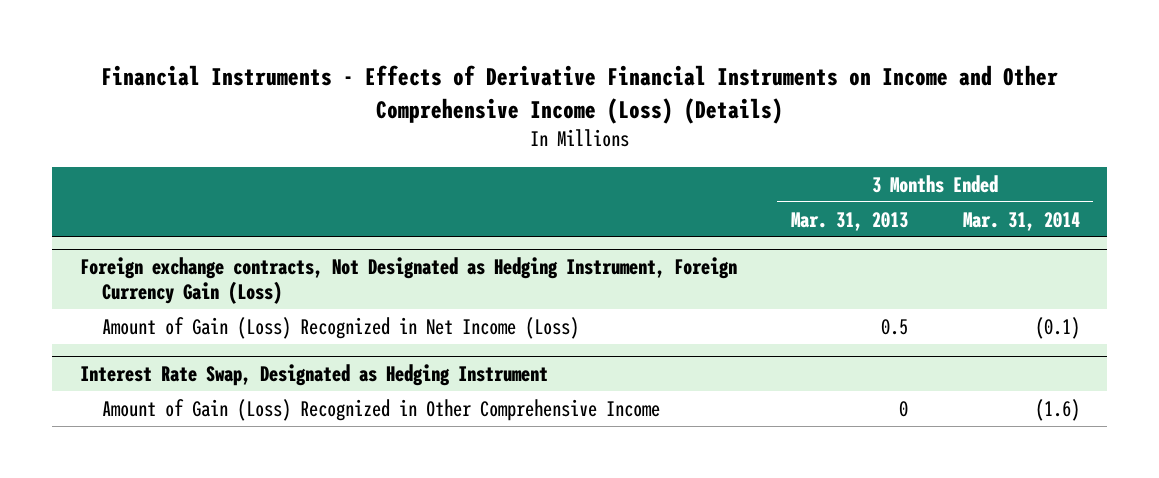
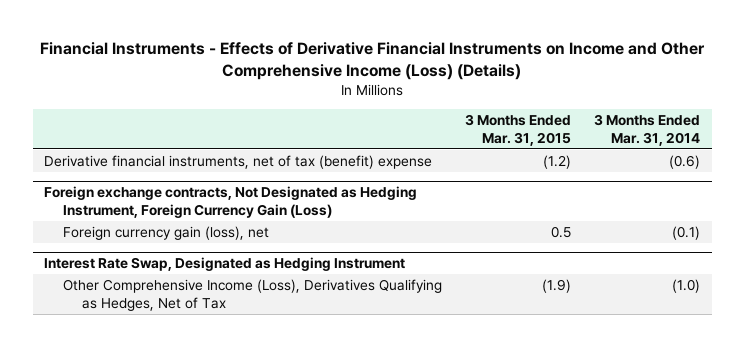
[791,211,909,231] Mar. 31, 2013 -> none
none -> [465,113,572,146] 3 Months Ended Mar. 31, 2015
none -> [44,154,433,169] Derivative financial instruments, net of tax (benefit) expense
[102,316,580,339] Amount of Gain (Loss) Recognized in Net Income (Loss) -> [63,225,270,240] Foreign currency gain (loss), net
[102,398,661,421] Amount of Gain (Loss) Recognized in Other Comprehensive Income -> [63,278,443,311] Other Comprehensive Income (Loss), Derivatives Qualifying as Hedges, Net of Tax
[1034,398,1080,421] (1.6) -> [672,278,701,293] (1.0)

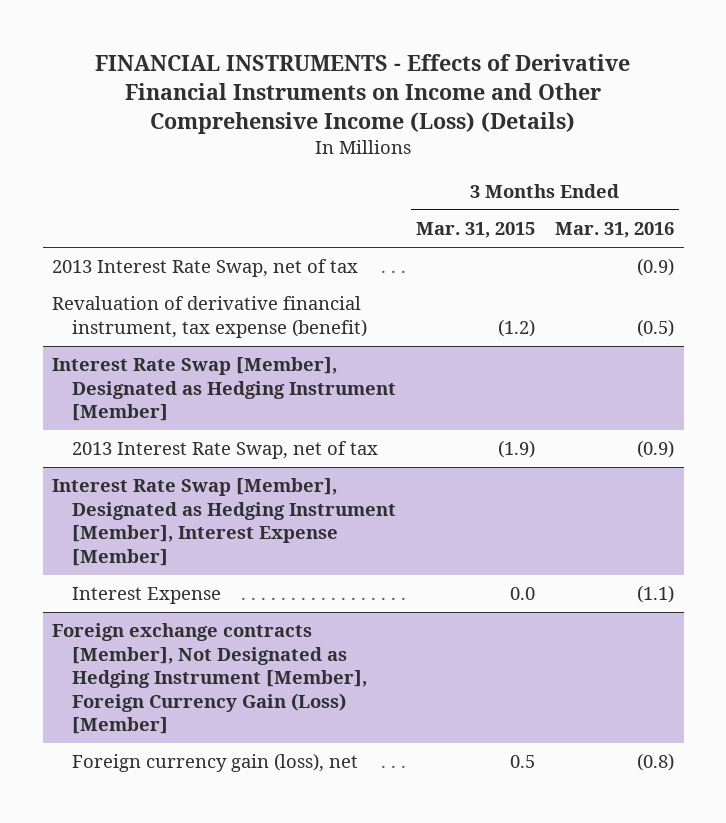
[40,42,706,80] Financial Instruments - Effects of Derivative Financial Instruments on Income and Other Comprehensive Income (Loss) (Details) -> [95,54,631,134] FINANCIAL INSTRUMENTS - Effects of Derivative Financial Instruments on Income and Other Comprehensive Income (Loss) (Details)
[594,113,701,146] 3 Months Ended Mar. 31, 2014 -> none
none -> [554,222,674,239] Mar. 31, 2016
none -> [52,259,359,278] 2013 Interest Rate Swap, net of tax
[44,154,433,169] Derivative financial instruments, net of tax (benefit) expense -> [52,296,367,338] Revaluation of derivative financial instrument, tax expense (benefit)
none -> [52,357,396,422] Interest Rate Swap [Member], Designated as Hedging Instrument [Member]
none -> [71,441,378,460] 2013 Interest Rate Swap, net of tax
none -> [52,478,396,566] Interest Rate Swap [Member], Designated as Hedging Instrument [Member], Interest Expense [Member]
none -> [71,587,221,605] Interest Expense
[44,185,418,219] Foreign exchange contracts, Not Designated as Hedging Instrument, Foreign Currency Gain (Loss) -> [52,623,367,735] Foreign exchange contracts [Member], Not Designated as Hedging Instrument [Member], Foreign Currency Gain (Loss) [Member]
[44,256,406,271] Interest Rate Swap, Designated as Hedging Instrument -> none
[63,278,443,311] Other Comprehensive Income (Loss), Derivatives Qualifying as Hedges, Net of Tax -> none

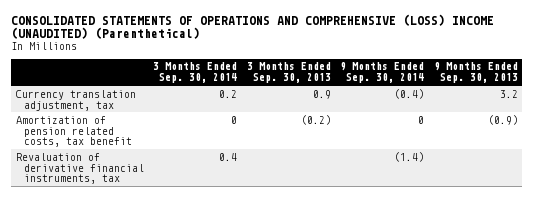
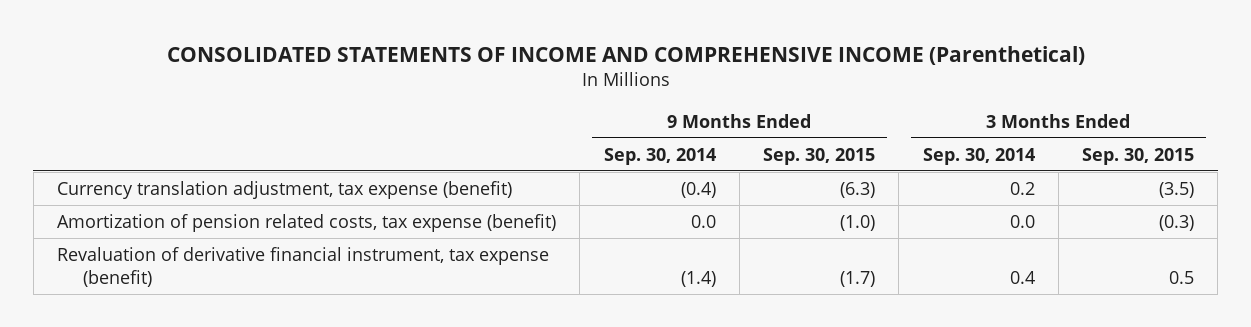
[11,13,495,40] CONSOLIDATED STATEMENTS OF OPERATIONS AND COMPREHENSIVE (LOSS) INCOME (UNAUDITED) (Parenthetical) -> [166,45,1085,65] CONSOLIDATED STATEMENTS OF INCOME AND COMPREHENSIVE INCOME (Parenthetical)
[246,62,331,84] 3 Months Ended Sep. 30, 2013 -> none
[433,62,518,84] 9 Months Ended Sep. 30, 2013 -> none
none -> [763,147,876,165] Sep. 30, 2015
none -> [1081,147,1194,165] Sep. 30, 2015
[15,89,136,111] Currency translation adjustment, tax -> [57,181,513,200] Currency translation adjustment, tax expense (benefit)
[15,115,132,148] Amortization of pension related costs, tax benefit -> [57,214,557,233] Amortization of pension related costs, tax expense (benefit)
[231,115,238,124] 0 -> [1009,215,1035,229] 0.0
[418,115,425,124] 0 -> [690,215,716,229] 0.0
[15,152,144,185] Revaluation of derivative financial instruments, tax -> [57,247,550,287] Revaluation of derivative financial instrument, tax expense (benefit)

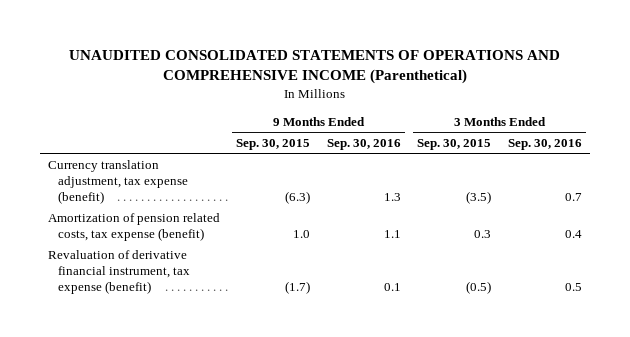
[166,45,1085,65] CONSOLIDATED STATEMENTS OF INCOME AND COMPREHENSIVE INCOME (Parenthetical) -> [68,49,560,85] UNAUDITED CONSOLIDATED STATEMENTS OF OPERATIONS AND COMPREHENSIVE INCOME (Parenthetical)
[603,147,716,165] Sep. 30, 2014 -> none
[922,147,1035,165] Sep. 30, 2014 -> none
none -> [326,138,401,150] Sep. 30, 2016
none -> [507,138,582,150] Sep. 30, 2016
[840,215,876,232] (1.0) -> [293,229,311,238] 1.0
[1158,215,1194,232] (0.3) -> [474,229,492,238] 0.3
[1168,270,1194,284] 0.5 -> [466,280,492,294] (0.5)

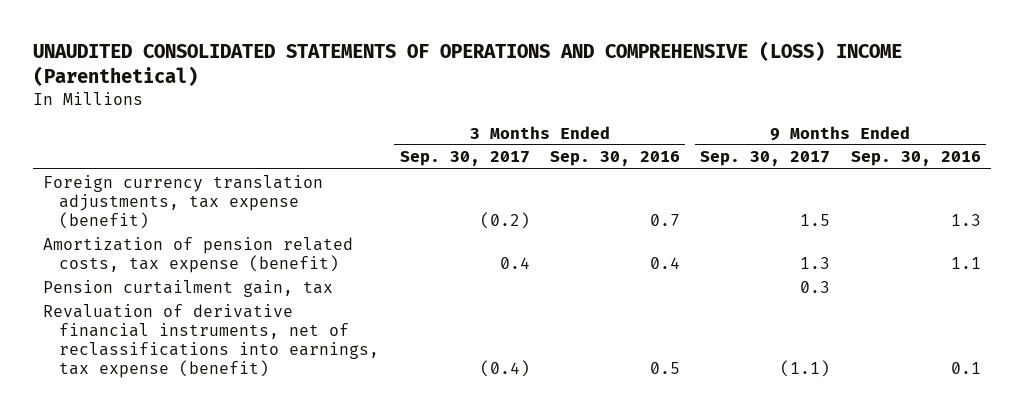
[68,49,560,85] UNAUDITED CONSOLIDATED STATEMENTS OF OPERATIONS AND COMPREHENSIVE INCOME (Parenthetical) -> [33,41,903,87] UNAUDITED CONSOLIDATED STATEMENTS OF OPERATIONS AND COMPREHENSIVE (LOSS) INCOME (Parenthetical)
[236,138,311,150] Sep. 30, 2015 -> none
[417,138,492,150] Sep. 30, 2015 -> none
none -> [399,151,530,167] Sep. 30, 2017
none -> [700,151,831,167] Sep. 30, 2017
[47,159,188,204] Currency translation adjustment, tax expense (benefit) -> [43,174,324,230] Foreign currency translation adjustments, tax expense (benefit)
none -> [43,279,334,297] Pension curtailment gain, tax
[47,249,190,294] Revaluation of derivative financial instrument, tax expense (benefit) -> [43,303,380,379] Revaluation of derivative financial instruments, net of reclassifications into earnings, tax expense (benefit)

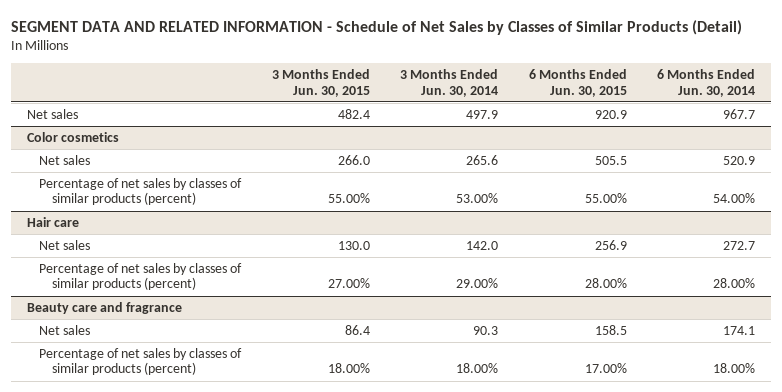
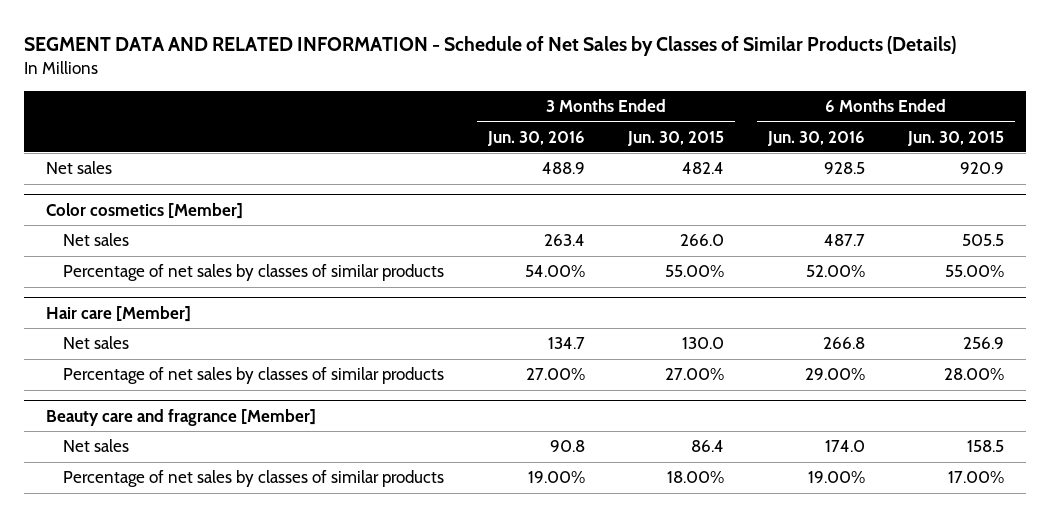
[11,20,743,36] SEGMENT DATA AND RELATED INFORMATION - Schedule of Net Sales by Classes of Similar Products (Detail) -> [23,35,956,56] SEGMENT DATA AND RELATED INFORMATION - Schedule of Net Sales by Classes of Similar Products (Details)
[400,69,499,97] 3 Months Ended Jun. 30, 2014 -> none
[657,69,756,97] 6 Months Ended Jun. 30, 2014 -> none
none -> [486,130,585,146] Jun. 30, 2016
none -> [766,130,865,146] Jun. 30, 2016
[26,131,119,142] Color cosmetics -> [45,202,243,219] Color cosmetics [Member]
[39,177,243,206] Percentage of net sales by classes of similar products (percent) -> [63,264,445,282] Percentage of net sales by classes of similar products
[26,216,79,227] Hair care -> [45,305,191,322] Hair care [Member]
[39,262,243,291] Percentage of net sales by classes of similar products (percent) -> [63,367,445,385] Percentage of net sales by classes of similar products
[26,301,182,314] Beauty care and fragrance -> [45,408,316,426] Beauty care and fragrance [Member]
[39,347,243,376] Percentage of net sales by classes of similar products (percent) -> [63,470,445,488] Percentage of net sales by classes of similar products

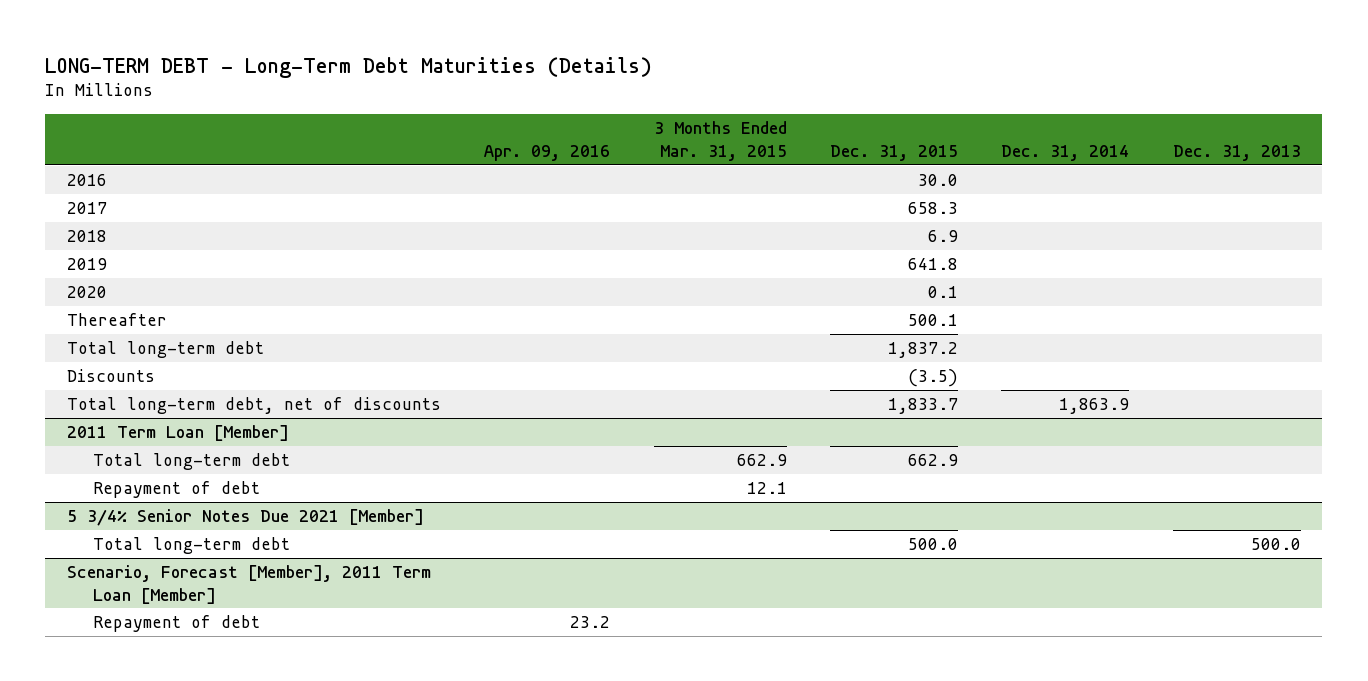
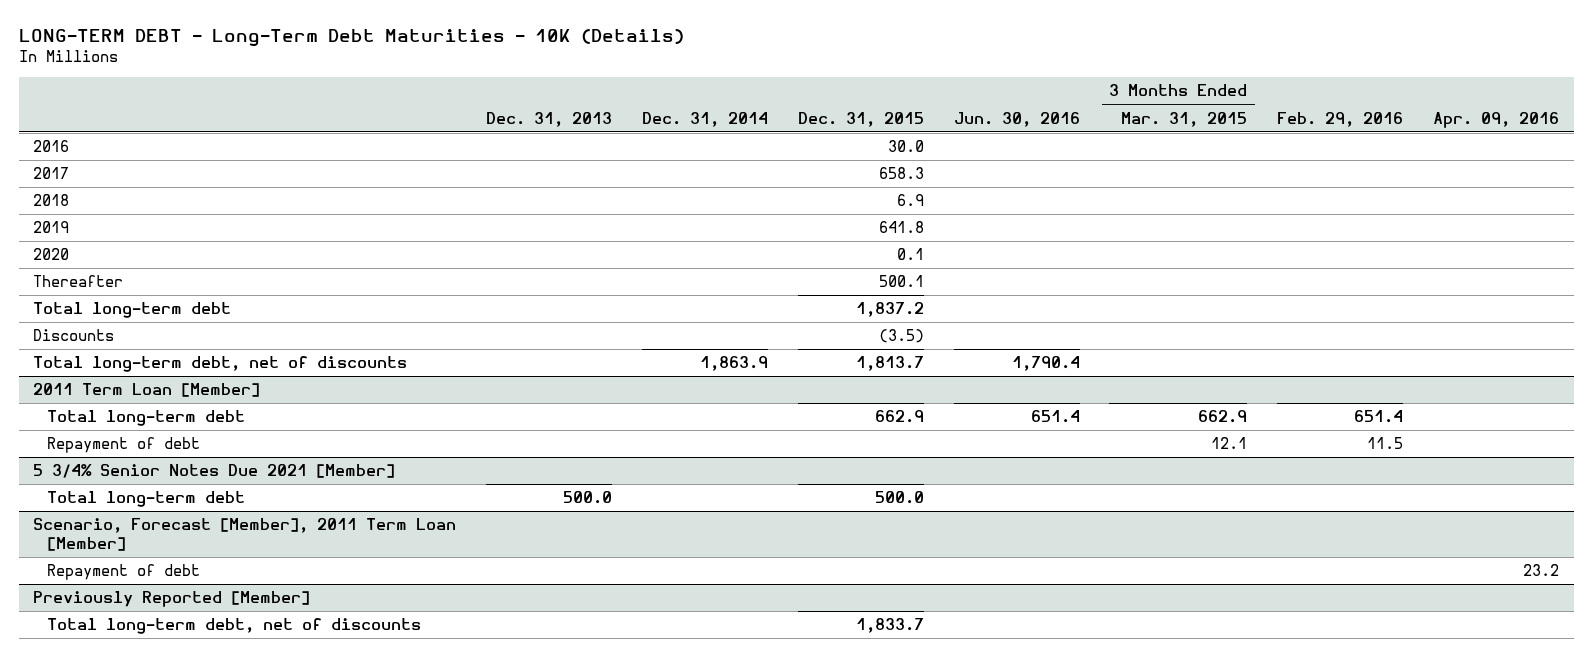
[45,56,653,78] LONG-TERM DEBT - Long-Term Debt Maturities (Details) -> [18,28,684,47] LONG-TERM DEBT - Long-Term Debt Maturities - 10K (Details)
none -> [953,111,1080,127] Jun. 30, 2016
none -> [1277,111,1404,127] Feb. 29, 2016
[888,397,959,414] 1,833.7 -> [855,356,924,372] 1,813.7
none -> [33,591,311,608] Previously Reported [Member]
none -> [47,618,422,635] Total long-term debt, net of discounts

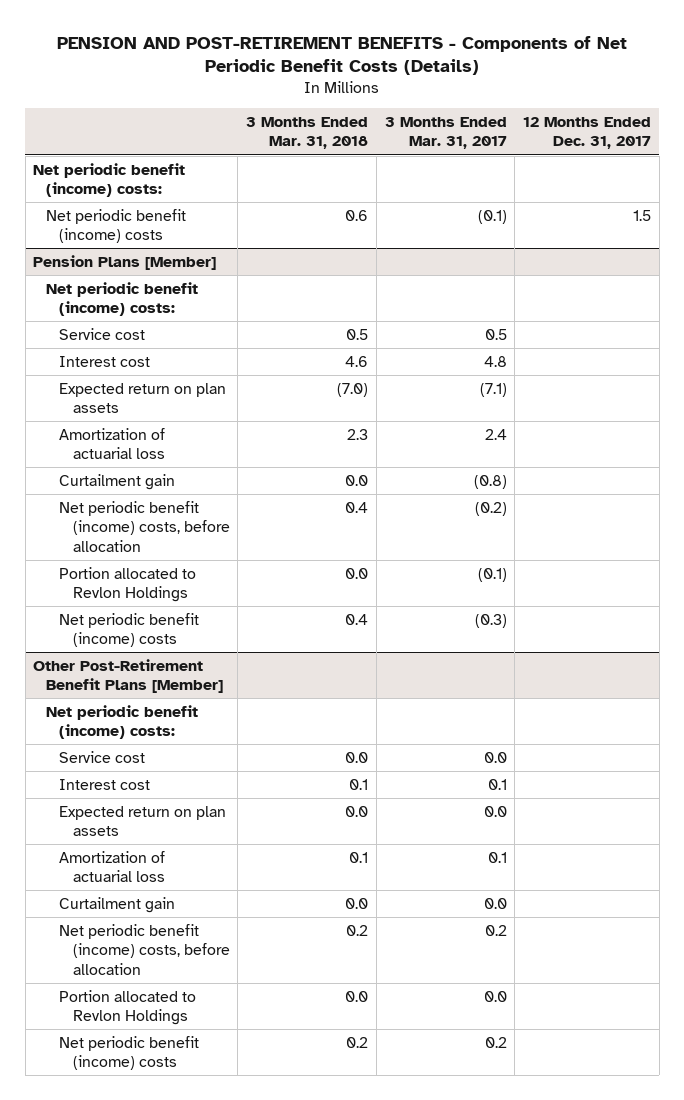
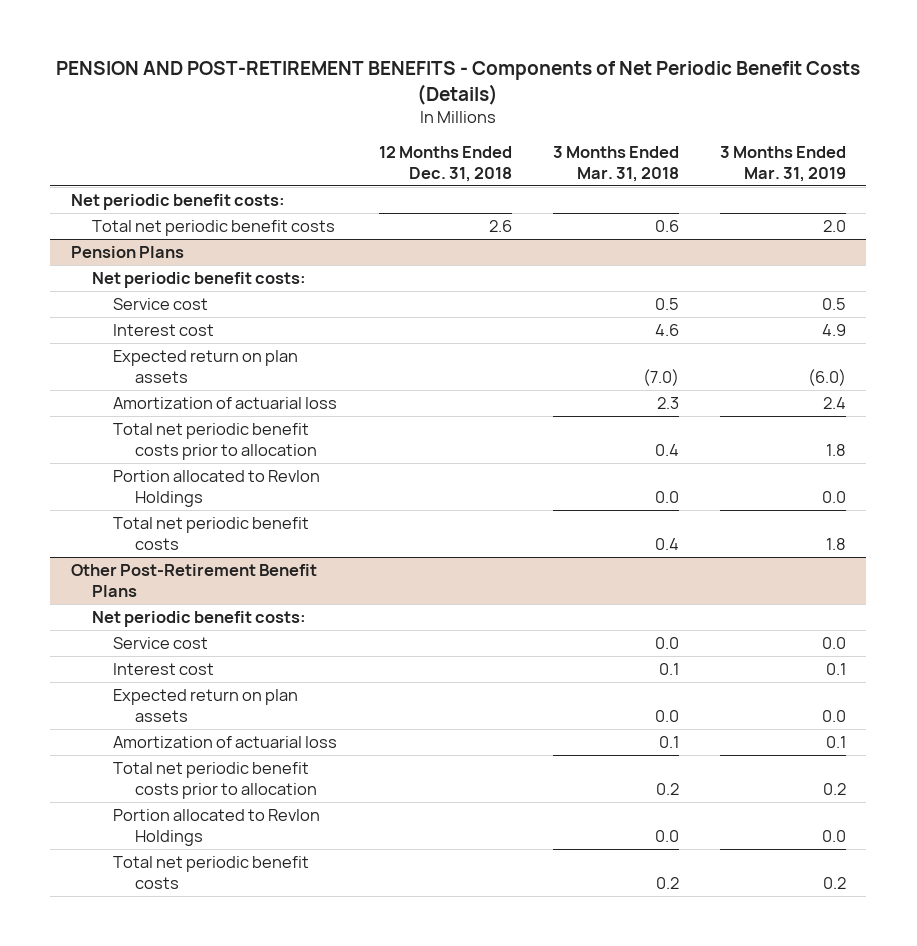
[384,116,507,150] 3 Months Ended Mar. 31, 2017 -> none
[523,116,652,150] 12 Months Ended Dec. 31, 2017 -> none
none -> [378,146,512,182] 12 Months Ended Dec. 31, 2018
none -> [719,146,846,182] 3 Months Ended Mar. 31, 2019
[33,162,186,198] Net periodic benefit (income) costs: -> [70,194,285,211] Net periodic benefit costs:
[46,208,187,244] Net periodic benefit (income) costs -> [92,220,336,237] Total net periodic benefit costs
[33,254,217,270] Pension Plans [Member] -> [70,246,184,259] Pension Plans
[46,281,199,317] Net periodic benefit (income) costs: -> [92,272,307,289] Net periodic benefit costs:
[59,473,176,490] Curtailment gain -> none
[59,500,230,552] Net periodic benefit (income) costs, before allocation -> [113,423,317,460] Total net periodic benefit costs prior to allocation
[59,612,200,648] Net periodic benefit (income) costs -> [113,517,310,550] Total net periodic benefit costs
[33,658,224,694] Other Post-Retirement Benefit Plans [Member] -> [70,564,317,597] Other Post-Retirement Benefit Plans
[46,704,199,740] Net periodic benefit (income) costs: -> [92,611,307,628] Net periodic benefit costs:
[59,896,176,913] Curtailment gain -> none
[59,923,230,975] Net periodic benefit (income) costs, before allocation -> [113,762,317,799] Total net periodic benefit costs prior to allocation
[59,1035,200,1071] Net periodic benefit (income) costs -> [113,856,310,889] Total net periodic benefit costs

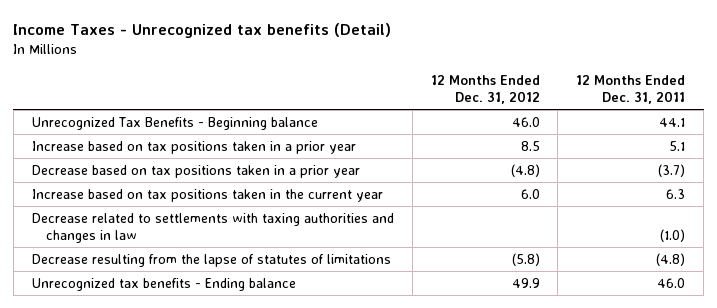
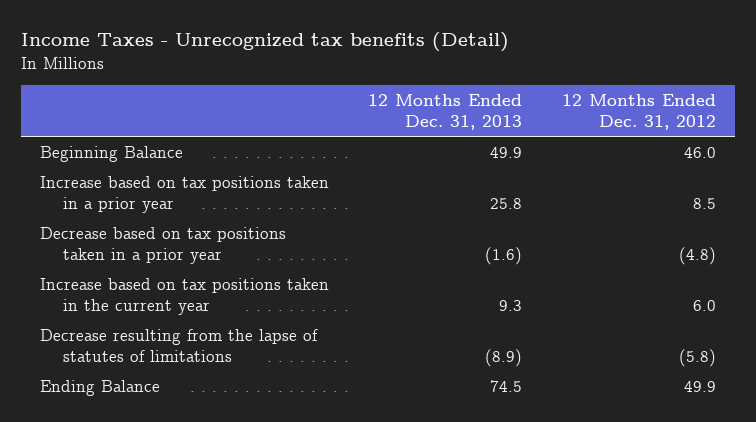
[576,74,686,104] 12 Months Ended Dec. 31, 2011 -> none
none -> [368,94,523,130] 12 Months Ended Dec. 31, 2013
[31,116,318,130] Unrecognized Tax Benefits - Beginning balance -> [40,145,184,162] Beginning Balance
[31,212,394,243] Decrease related to settlements with taxing authorities and changes in law -> none
[31,277,296,291] Unrecognized tax benefits - Ending balance -> [40,379,161,396] Ending Balance

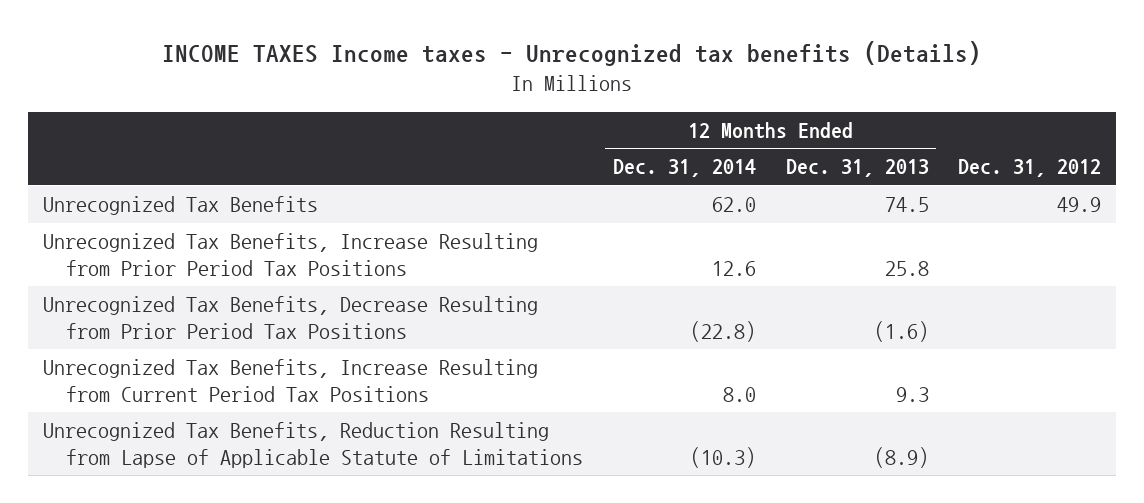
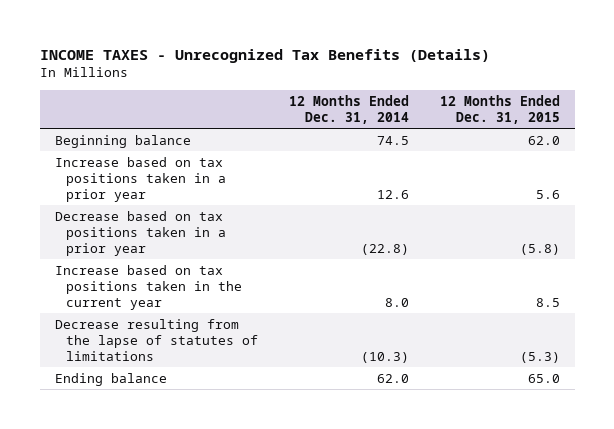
[162,41,982,67] INCOME TAXES Income taxes - Unrecognized tax benefits (Details) -> [39,48,490,63] INCOME TAXES - Unrecognized Tax Benefits (Details)
[785,159,929,178] Dec. 31, 2013 -> none
[958,159,1102,178] Dec. 31, 2012 -> none
none -> [439,94,560,125] 12 Months Ended Dec. 31, 2015
[43,196,319,216] Unrecognized Tax Benefits -> none
none -> [54,134,191,148] Beginning balance
[43,233,539,276] Unrecognized Tax Benefits, Increase Resulting from Prior Period Tax Positions -> [54,156,227,202] Increase based on tax positions taken in a prior year
[43,296,539,339] Unrecognized Tax Benefits, Decrease Resulting from Prior Period Tax Positions -> [54,210,227,256] Decrease based on tax positions taken in a prior year
[43,359,539,402] Unrecognized Tax Benefits, Increase Resulting from Current Period Tax Positions -> [54,264,243,310] Increase based on tax positions taken in the current year
[43,422,584,468] Unrecognized Tax Benefits, Reduction Resulting from Lapse of Applicable Statute of Limitations -> [54,318,259,361] Decrease resulting from the lapse of statutes of limitations
none -> [54,372,167,386] Ending balance

